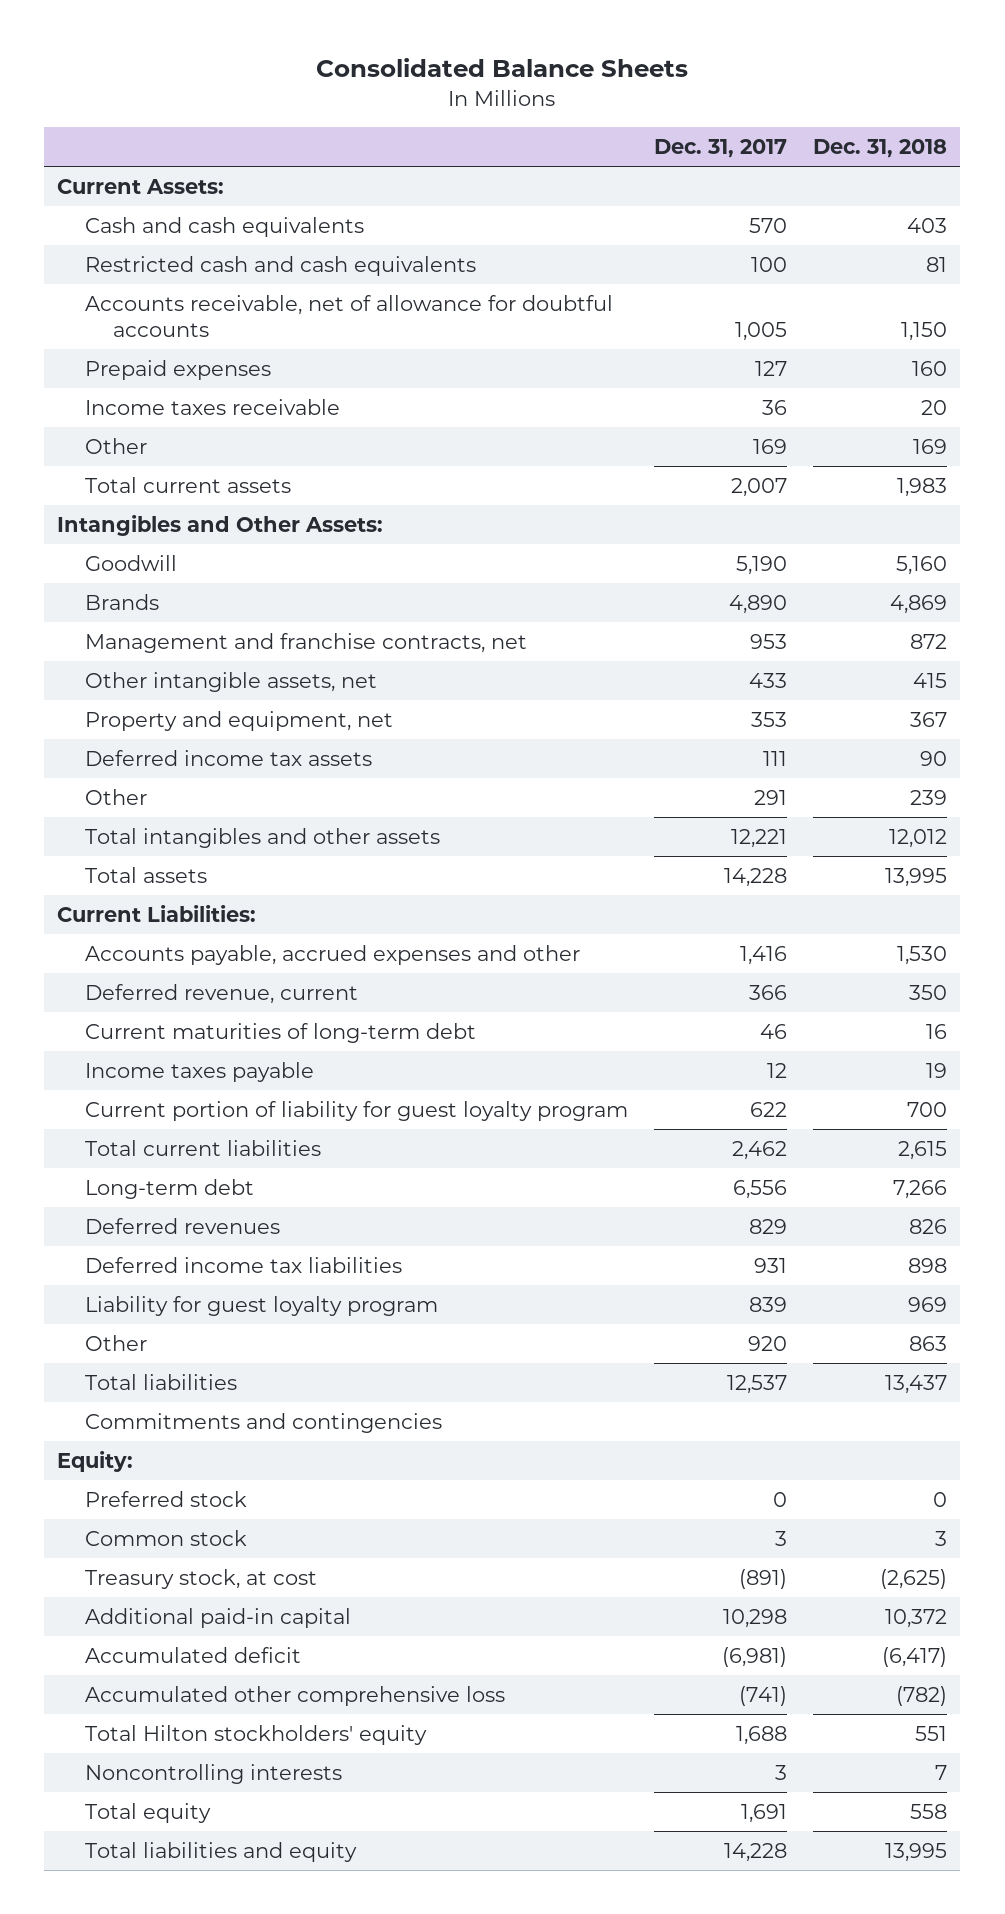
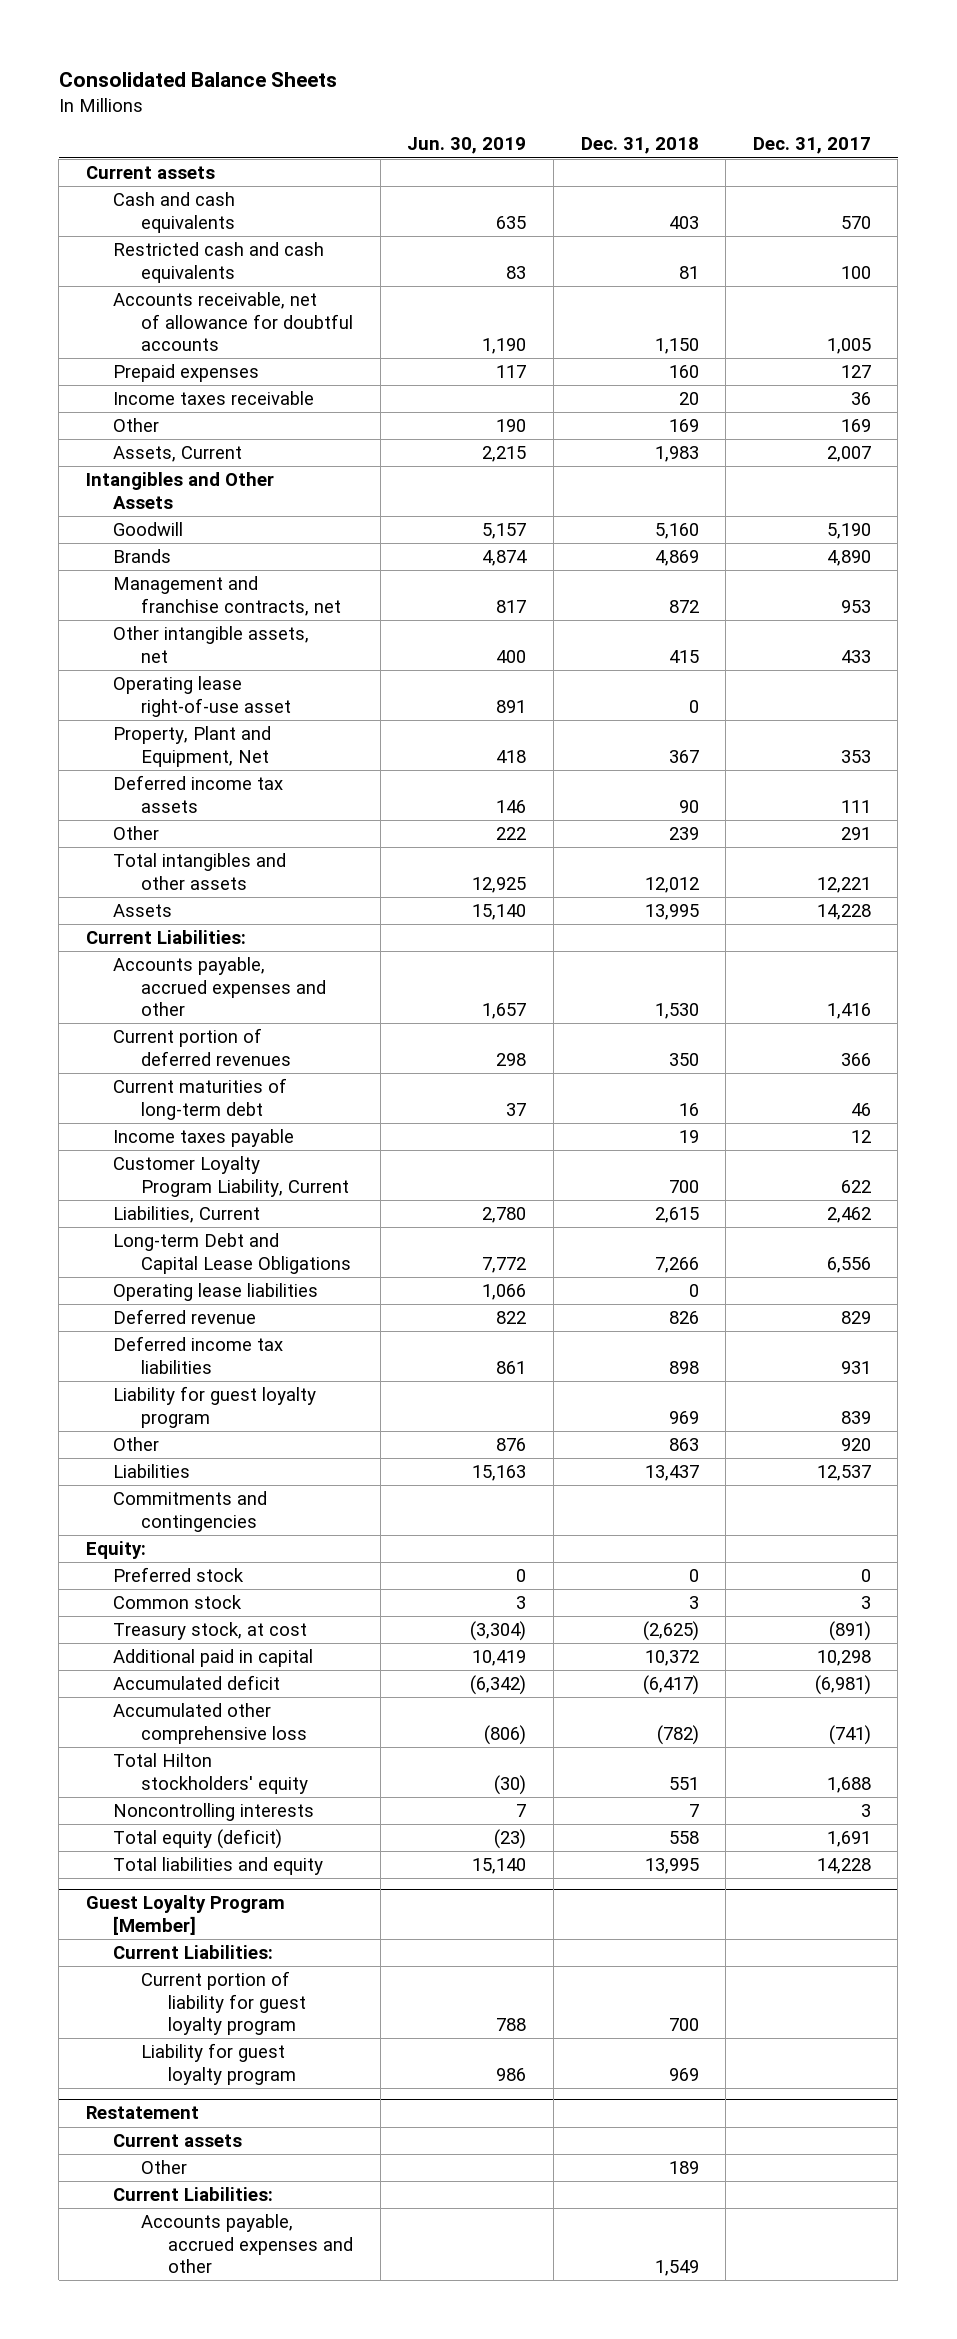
none -> [407,137,527,155] Jun. 30, 2019
[57,179,225,195] Current Assets: -> [86,166,216,180] Current assets
[85,477,292,494] Total current assets -> [113,446,243,463] Assets, Current
[57,515,384,537] Intangibles and Other Assets: -> [86,472,275,509] Intangibles and Other Assets
none -> [113,676,291,717] Operating lease right-of-use asset
[85,711,394,732] Property and equipment, net -> [113,726,272,767] Property, Plant and Equipment, Net
[85,867,208,884] Total assets -> [113,904,173,918] Assets
[85,984,359,1005] Deferred revenue, current -> [113,1028,291,1066] Current portion of deferred revenues
[85,1101,629,1122] Current portion of liability for guest loyalty program -> [113,1156,349,1197] Customer Loyalty Program Liability, Current
[85,1140,322,1157] Total current liabilities -> [113,1206,261,1224] Liabilities, Current
[85,1179,255,1200] Long-term debt -> [113,1233,351,1274] Long-term Debt and Capital Lease Obligations
none -> [113,1283,319,1302] Operating lease liabilities
[85,1218,281,1235] Deferred revenues -> [113,1309,257,1325] Deferred revenue
[85,1374,238,1391] Total liabilities -> [113,1464,191,1479] Liabilities
[85,1608,352,1629] Additional paid-in capital -> [113,1649,314,1668] Additional paid in capital
[85,1803,212,1824] Total equity -> [113,1829,283,1850] Total equity (deficit)
none -> [86,1895,286,1936] Guest Loyalty Program [Member]
none -> [113,1945,274,1960] Current Liabilities:
none -> [140,1971,307,2036] Current portion of liability for guest loyalty program
none -> [140,2043,297,2085] Liability for guest loyalty program
none -> [86,2106,200,2120] Restatement
none -> [113,2134,243,2148] Current assets
none -> [140,2160,187,2175] Other
none -> [113,2187,274,2202] Current Liabilities:
none -> [140,2214,354,2274] Accounts payable, accrued expenses and other

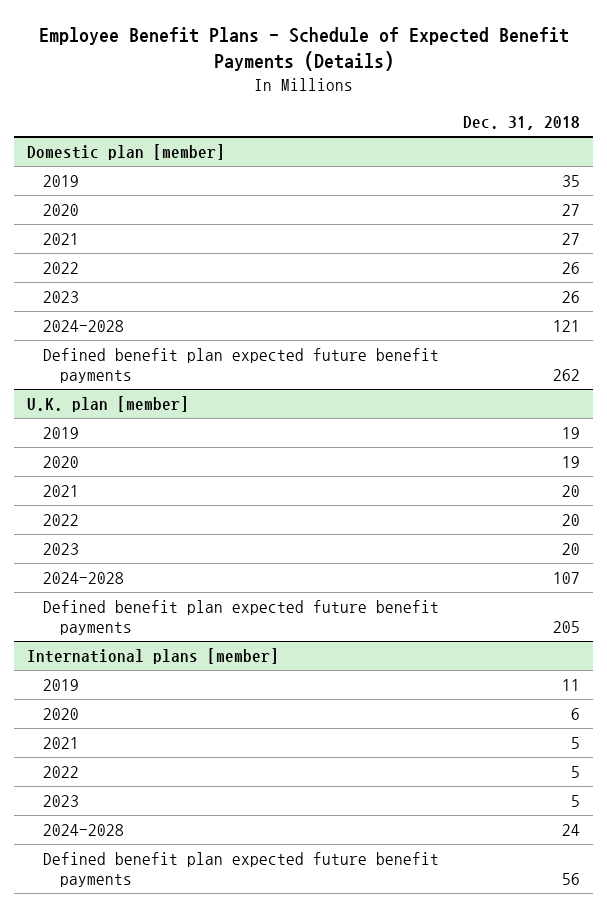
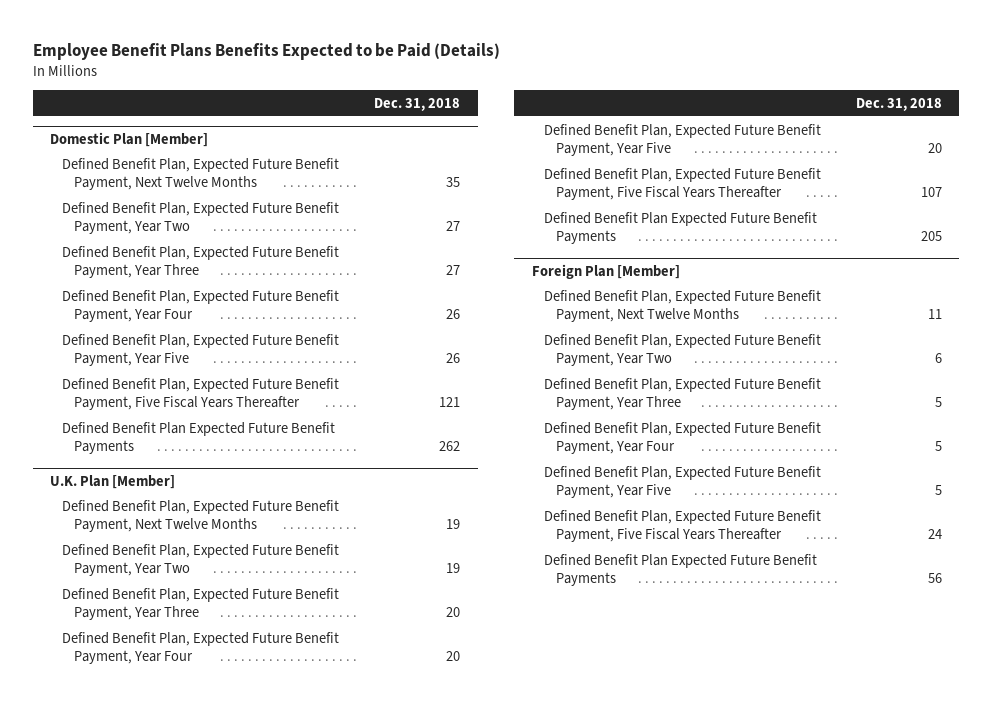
[38,26,569,72] Employee Benefit Plans - Schedule of Expected Benefit Payments (Details) -> [32,42,500,60] Employee Benefit Plans Benefits Expected to be Paid (Details)
[26,143,225,160] Domestic plan [member] -> [50,131,209,147] Domestic Plan [Member]
[43,174,80,187] 2019 -> [62,157,340,190] Defined Benefit Plan, Expected Future Benefit Payment, Next Twelve Months
[43,203,80,216] 2020 -> [62,201,340,234] Defined Benefit Plan, Expected Future Benefit Payment, Year Two
[43,232,80,245] 2021 -> [62,245,340,278] Defined Benefit Plan, Expected Future Benefit Payment, Year Three
[43,261,80,274] 2022 -> [62,289,340,322] Defined Benefit Plan, Expected Future Benefit Payment, Year Four
[43,290,80,303] 2023 -> [62,333,340,366] Defined Benefit Plan, Expected Future Benefit Payment, Year Five
[43,319,125,332] 2024-2028 -> [62,377,340,410] Defined Benefit Plan, Expected Future Benefit Payment, Five Fiscal Years Thereafter
[43,347,440,384] Defined benefit plan expected future benefit payments -> [62,421,336,454] Defined Benefit Plan Expected Future Benefit Payments
[26,395,189,412] U.K. plan [member] -> [50,474,176,489] U.K. Plan [Member]
[43,426,80,439] 2019 -> [62,499,340,532] Defined Benefit Plan, Expected Future Benefit Payment, Next Twelve Months
[43,455,80,468] 2020 -> [62,543,340,576] Defined Benefit Plan, Expected Future Benefit Payment, Year Two
[43,484,80,497] 2021 -> [62,587,340,620] Defined Benefit Plan, Expected Future Benefit Payment, Year Three
[43,513,80,526] 2022 -> [62,631,340,664] Defined Benefit Plan, Expected Future Benefit Payment, Year Four
[43,542,80,555] 2023 -> [543,123,821,156] Defined Benefit Plan, Expected Future Benefit Payment, Year Five
[43,571,125,584] 2024-2028 -> [543,167,821,200] Defined Benefit Plan, Expected Future Benefit Payment, Five Fiscal Years Thereafter
[43,599,440,636] Defined benefit plan expected future benefit payments -> [543,211,817,244] Defined Benefit Plan Expected Future Benefit Payments
[26,647,279,664] International plans [member] -> [531,263,680,279] Foreign Plan [Member]
[43,678,80,691] 2019 -> [543,289,821,322] Defined Benefit Plan, Expected Future Benefit Payment, Next Twelve Months
[43,707,80,720] 2020 -> [543,333,821,366] Defined Benefit Plan, Expected Future Benefit Payment, Year Two
[43,736,80,749] 2021 -> [543,377,821,410] Defined Benefit Plan, Expected Future Benefit Payment, Year Three
[43,765,80,778] 2022 -> [543,421,821,454] Defined Benefit Plan, Expected Future Benefit Payment, Year Four
[43,794,80,807] 2023 -> [543,465,821,498] Defined Benefit Plan, Expected Future Benefit Payment, Year Five
[43,823,125,836] 2024-2028 -> [543,509,821,542] Defined Benefit Plan, Expected Future Benefit Payment, Five Fiscal Years Thereafter
[43,851,440,888] Defined benefit plan expected future benefit payments -> [543,553,817,586] Defined Benefit Plan Expected Future Benefit Payments

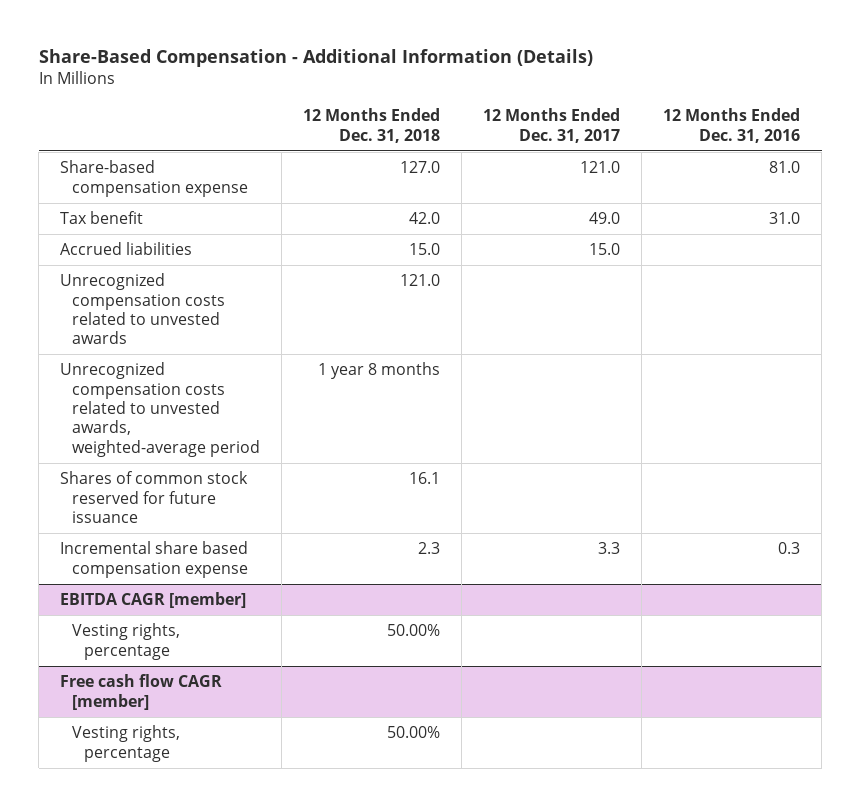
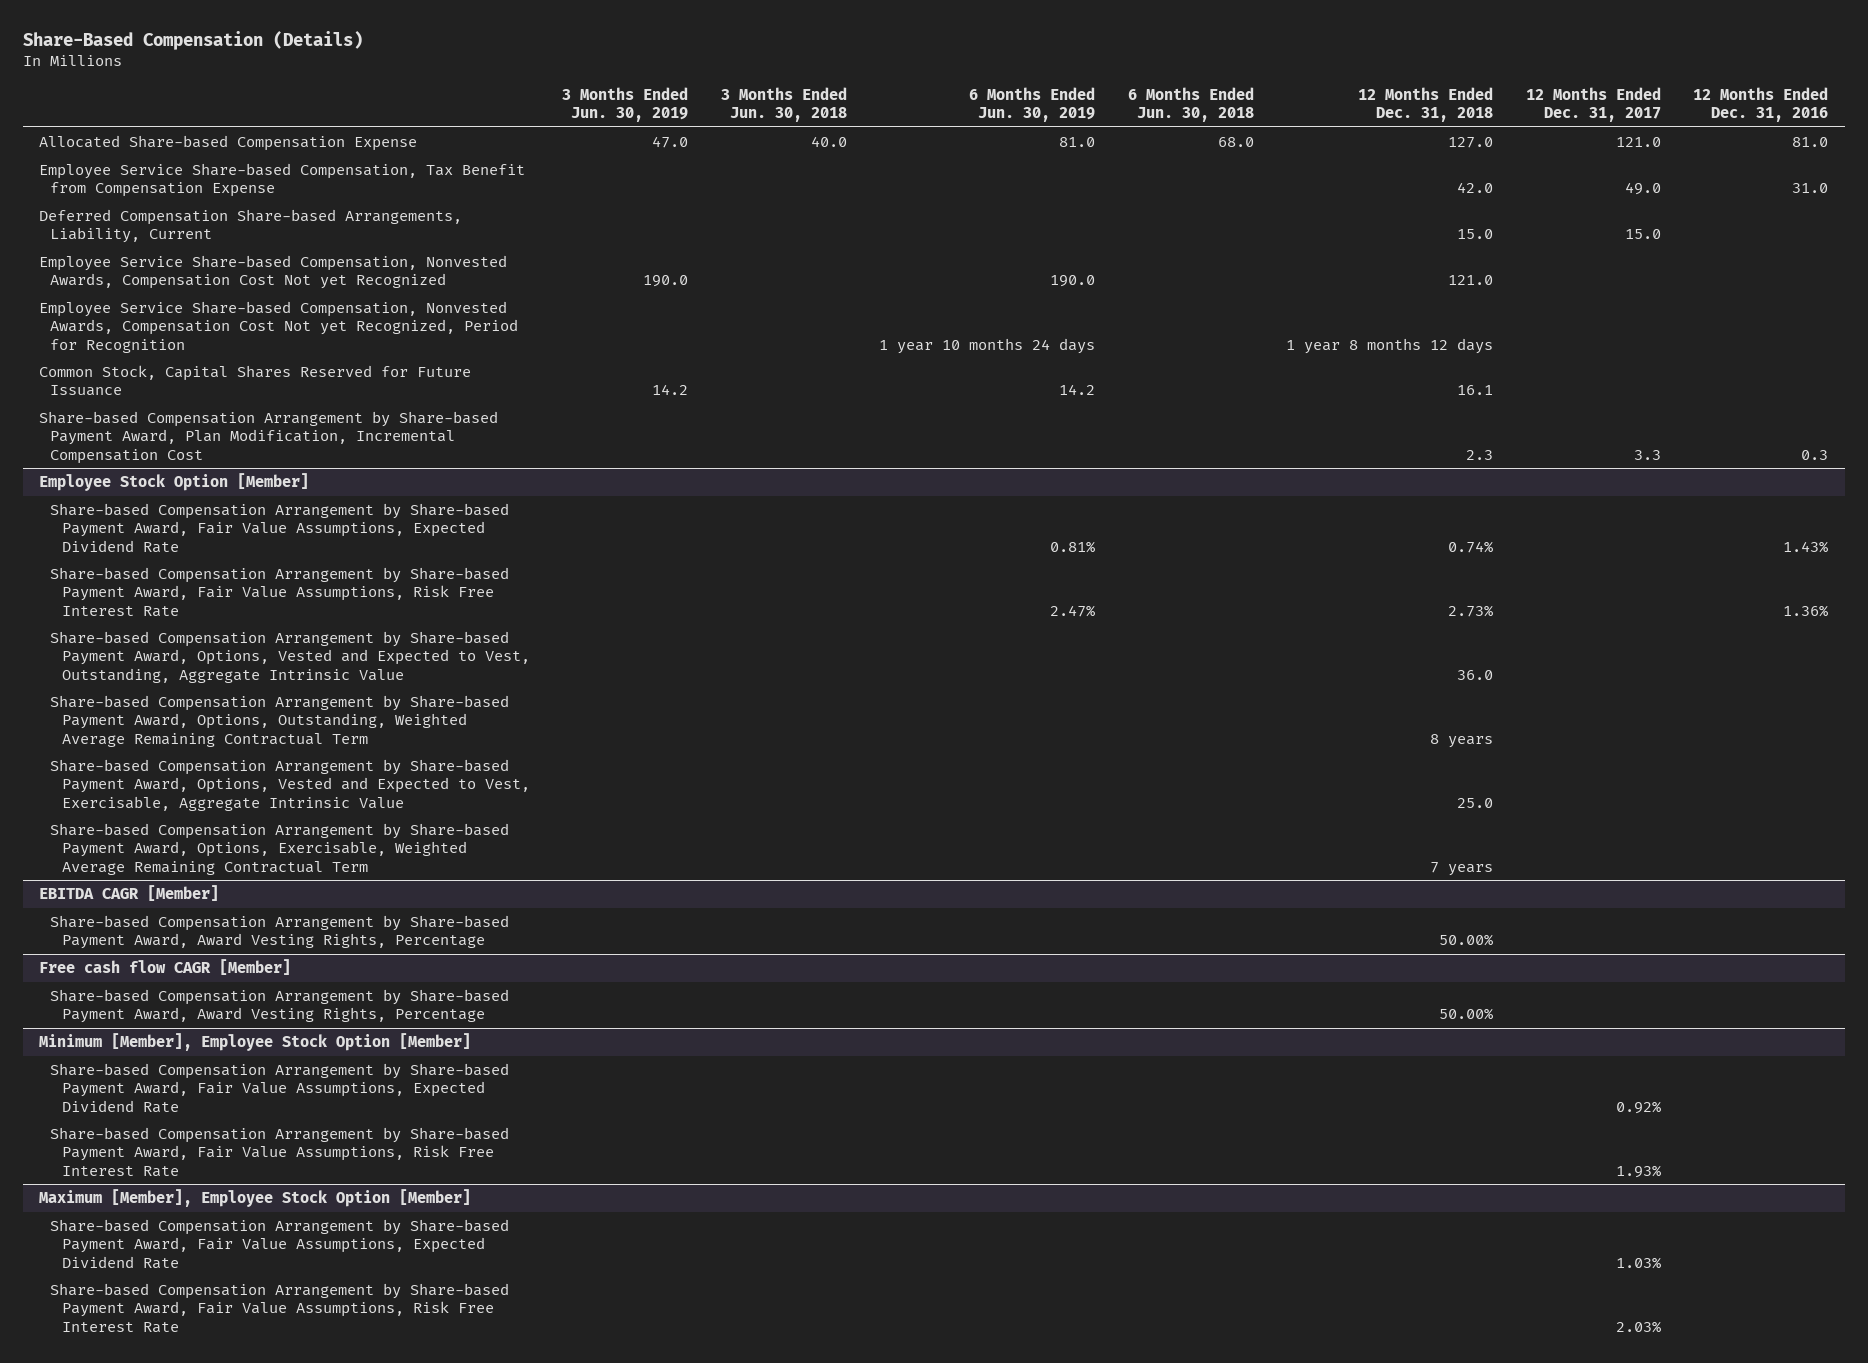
[38,49,593,68] Share-Based Compensation - Additional Information (Details) -> [22,30,363,50] Share-Based Compensation (Details)
none -> [562,86,689,123] 3 Months Ended Jun. 30, 2019
none -> [720,86,847,123] 3 Months Ended Jun. 30, 2018
none -> [969,86,1096,123] 6 Months Ended Jun. 30, 2019
none -> [1127,86,1254,123] 6 Months Ended Jun. 30, 2018
[60,160,249,197] Share-based compensation expense -> [39,135,418,152] Allocated Share-based Compensation Expense
[60,211,144,225] Tax benefit -> [39,163,526,198] Employee Service Share-based Compensation, Tax Benefit from Compensation Expense
[60,242,193,256] Accrued liabilities -> [39,209,463,244] Deferred Compensation Share-based Arrangements, Liability, Current
[60,273,226,345] Unrecognized compensation costs related to unvested awards -> [39,255,508,290] Employee Service Share-based Compensation, Nonvested Awards, Compensation Cost Not yet Recognized
[60,362,261,457] Unrecognized compensation costs related to unvested awards, weighted-average period -> [39,301,519,353] Employee Service Share-based Compensation, Nonvested Awards, Compensation Cost Not yet Recognized, Period for Recognition
[318,362,441,380] 1 year 8 months -> [1286,337,1494,354] 1 year 8 months 12 days
[60,471,249,523] Shares of common stock reserved for future issuance -> [39,365,472,397] Common Stock, Capital Shares Reserved for Future Issuance
[60,541,249,578] Incremental share based compensation expense -> [39,411,499,464] Share-based Compensation Arrangement by Share-based Payment Award, Plan Modification, Incremental Compensation Cost
none -> [39,473,310,492] Employee Stock Option [Member]
none -> [50,503,510,553] Share-based Compensation Arrangement by Share-based Payment Award, Fair Value Assumptions, Expected Dividend Rate
none -> [50,567,510,617] Share-based Compensation Arrangement by Share-based Payment Award, Fair Value Assumptions, Risk Free Interest Rate
none -> [50,631,530,683] Share-based Compensation Arrangement by Share-based Payment Award, Options, Vested and Expected to Vest, Outstanding, Aggregate Intrinsic Value
none -> [50,695,510,747] Share-based Compensation Arrangement by Share-based Payment Award, Options, Outstanding, Weighted Average Remaining Contractual Term
none -> [50,759,530,811] Share-based Compensation Arrangement by Share-based Payment Award, Options, Vested and Expected to Vest, Exercisable, Aggregate Intrinsic Value
none -> [50,823,510,875] Share-based Compensation Arrangement by Share-based Payment Award, Options, Exercisable, Weighted Average Remaining Contractual Term
[60,592,247,609] EBITDA CAGR [member] -> [39,885,220,902] EBITDA CAGR [Member]
[72,623,181,660] Vesting rights, percentage -> [50,915,510,950] Share-based Compensation Arrangement by Share-based Payment Award, Award Vesting Rights, Percentage
[60,674,223,710] Free cash flow CAGR [member] -> [39,959,292,976] Free cash flow CAGR [Member]
[72,725,181,762] Vesting rights, percentage -> [50,989,510,1024] Share-based Compensation Arrangement by Share-based Payment Award, Award Vesting Rights, Percentage
none -> [39,1033,472,1052] Minimum [Member], Employee Stock Option [Member]
none -> [50,1063,510,1113] Share-based Compensation Arrangement by Share-based Payment Award, Fair Value Assumptions, Expected Dividend Rate
none -> [50,1127,510,1177] Share-based Compensation Arrangement by Share-based Payment Award, Fair Value Assumptions, Risk Free Interest Rate
none -> [39,1189,472,1208] Maximum [Member], Employee Stock Option [Member]
none -> [50,1219,510,1269] Share-based Compensation Arrangement by Share-based Payment Award, Fair Value Assumptions, Expected Dividend Rate
none -> [50,1283,510,1333] Share-based Compensation Arrangement by Share-based Payment Award, Fair Value Assumptions, Risk Free Interest Rate

